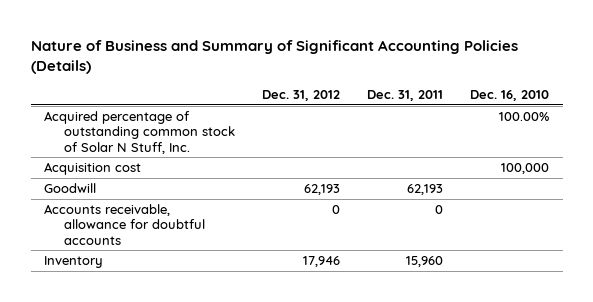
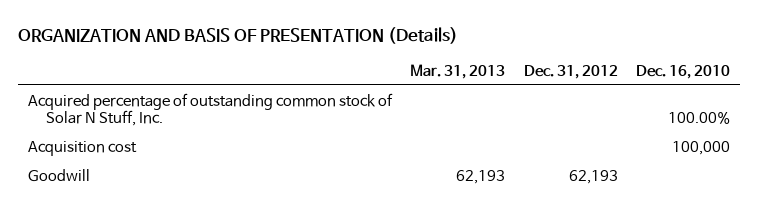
[30,39,518,75] Nature of Business and Summary of Significant Accounting Policies (Details) -> [18,27,459,45] ORGANIZATION AND BASIS OF PRESENTATION (Details)
[367,89,444,101] Dec. 31, 2011 -> none
none -> [410,63,506,79] Mar. 31, 2013
[44,203,205,245] Accounts receivable, allowance for doubtful accounts -> none
[44,255,104,268] Inventory -> none

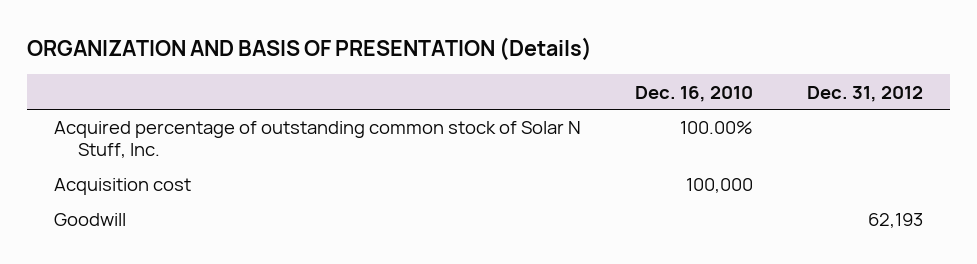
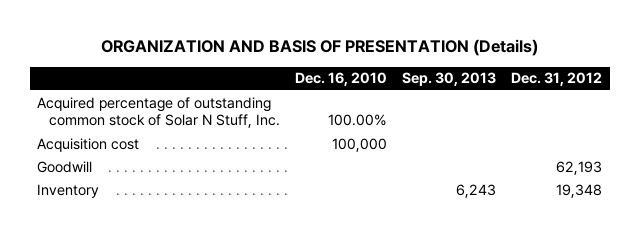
none -> [402,72,497,87] Sep. 30, 2013
none -> [37,183,100,198] Inventory

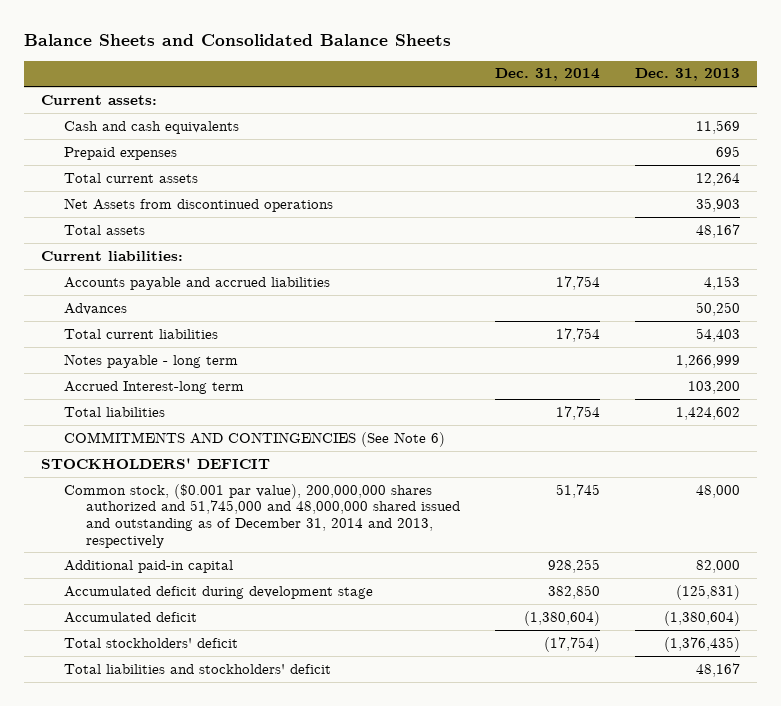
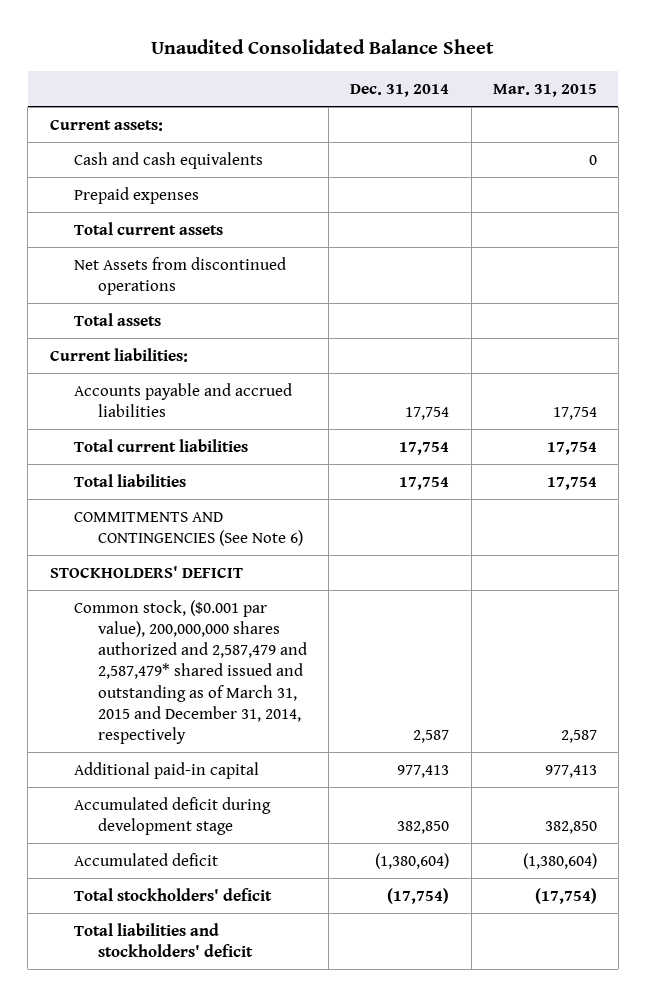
[23,34,451,47] Balance Sheets and Consolidated Balance Sheets -> [151,39,495,55] Unaudited Consolidated Balance Sheet
[634,68,740,82] Dec. 31, 2013 -> none
none -> [492,84,597,98] Mar. 31, 2015
[63,302,127,315] Advances -> none
[63,353,238,368] Notes payable - long term -> none
[63,380,244,394] Accrued Interest-long term -> none
[63,483,461,548] Common stock, ($0.001 par value), 200,000,000 shares authorized and 51,745,000 and 48,000,000 shared issued and outstanding as of December 31, 2014 and 2013, respectively -> [73,599,307,745] Common stock, ($0.001 par value), 200,000,000 shares authorized and 2,587,479 and 2,587,479* shared issued and outstanding as of March 31, 2015 and December 31, 2014, respectively
[556,483,601,498] 51,745 -> [413,730,450,744] 2,587
[548,558,601,573] 928,255 -> [397,764,450,778] 977,413

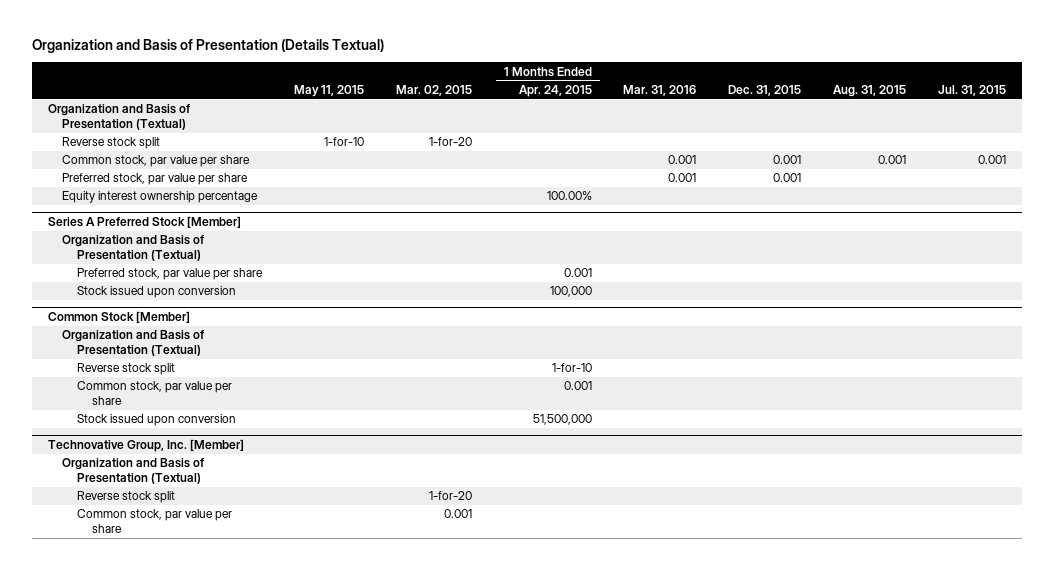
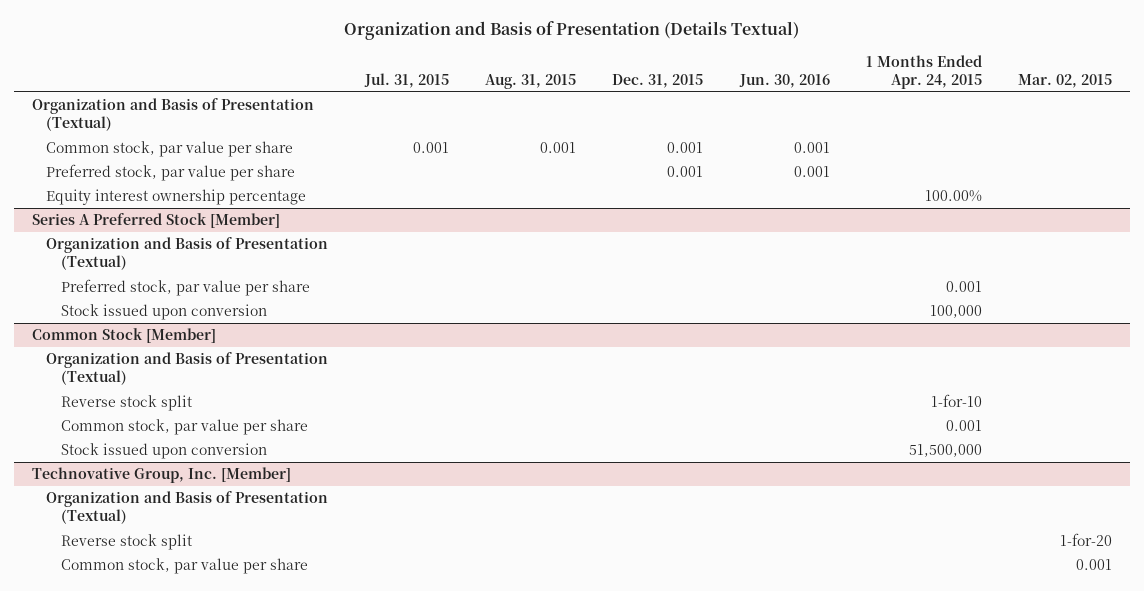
[293,84,364,97] May 11, 2015 -> none
[623,84,697,96] Mar. 31, 2016 -> none
none -> [738,73,830,88] Jun. 30, 2016
[62,137,161,150] Reverse stock split -> none

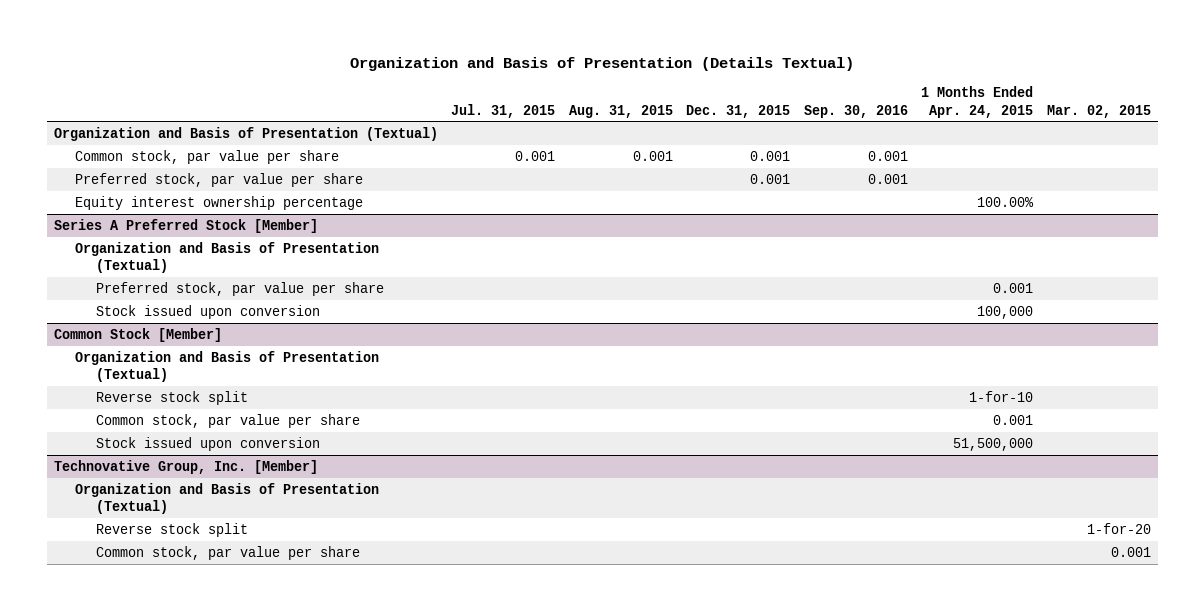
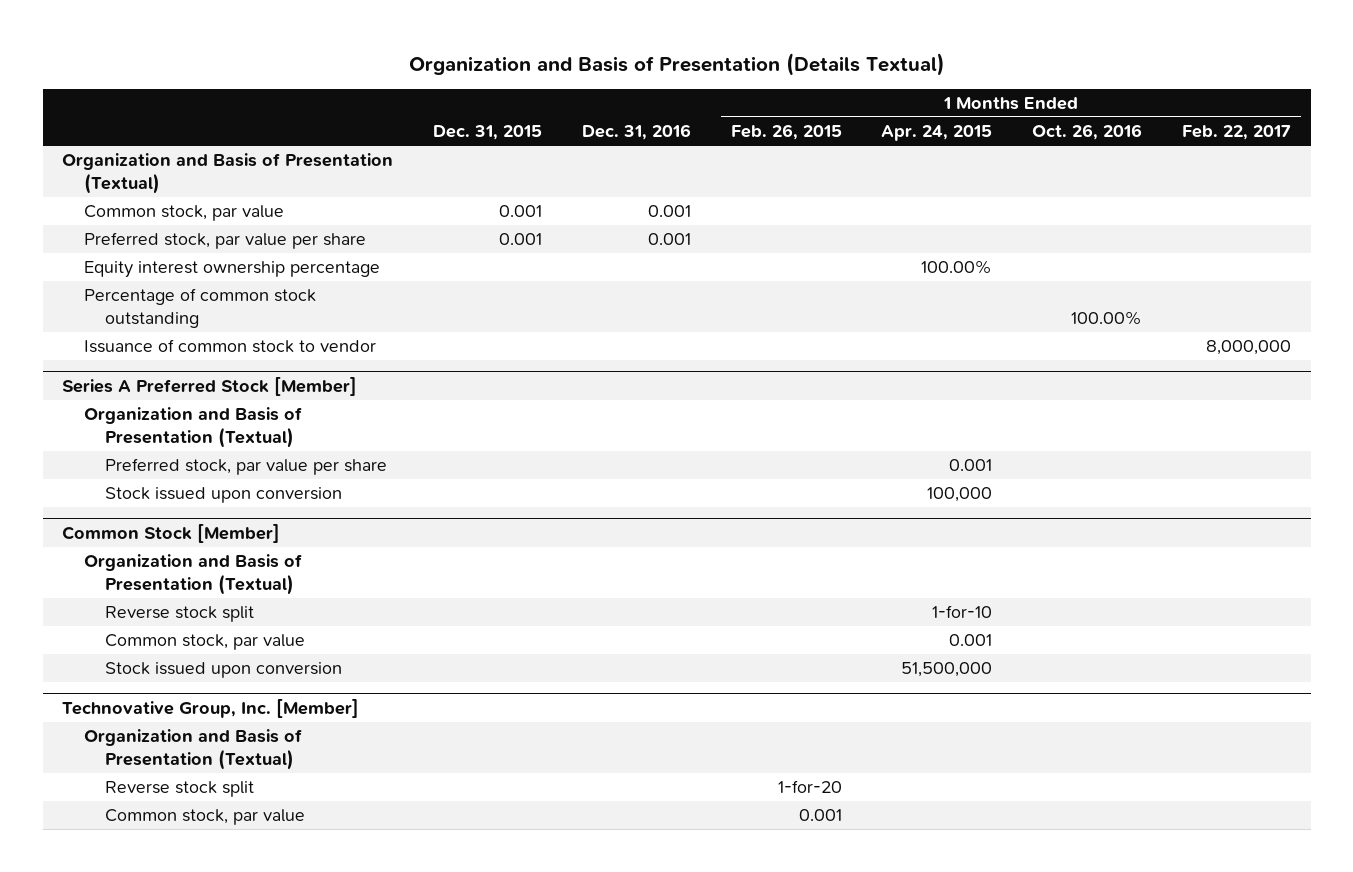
[451,103,556,118] Jul. 31, 2015 -> none
[568,104,673,118] Aug. 31, 2015 -> none
[803,104,908,118] Sep. 30, 2016 -> none
[1046,104,1151,118] Mar. 02, 2015 -> none
none -> [581,124,691,141] Dec. 31, 2016
none -> [730,124,842,141] Feb. 26, 2015
none -> [1031,124,1142,141] Oct. 26, 2016
none -> [1181,125,1291,141] Feb. 22, 2017
[74,149,339,164] Common stock, par value per share -> [83,205,284,222] Common stock, par value
none -> [83,288,316,329] Percentage of common stock outstanding
none -> [83,339,376,354] Issuance of common stock to vendor
[95,413,360,428] Common stock, par value per share -> [105,634,306,651] Common stock, par value
[95,545,360,560] Common stock, par value per share -> [105,809,306,826] Common stock, par value

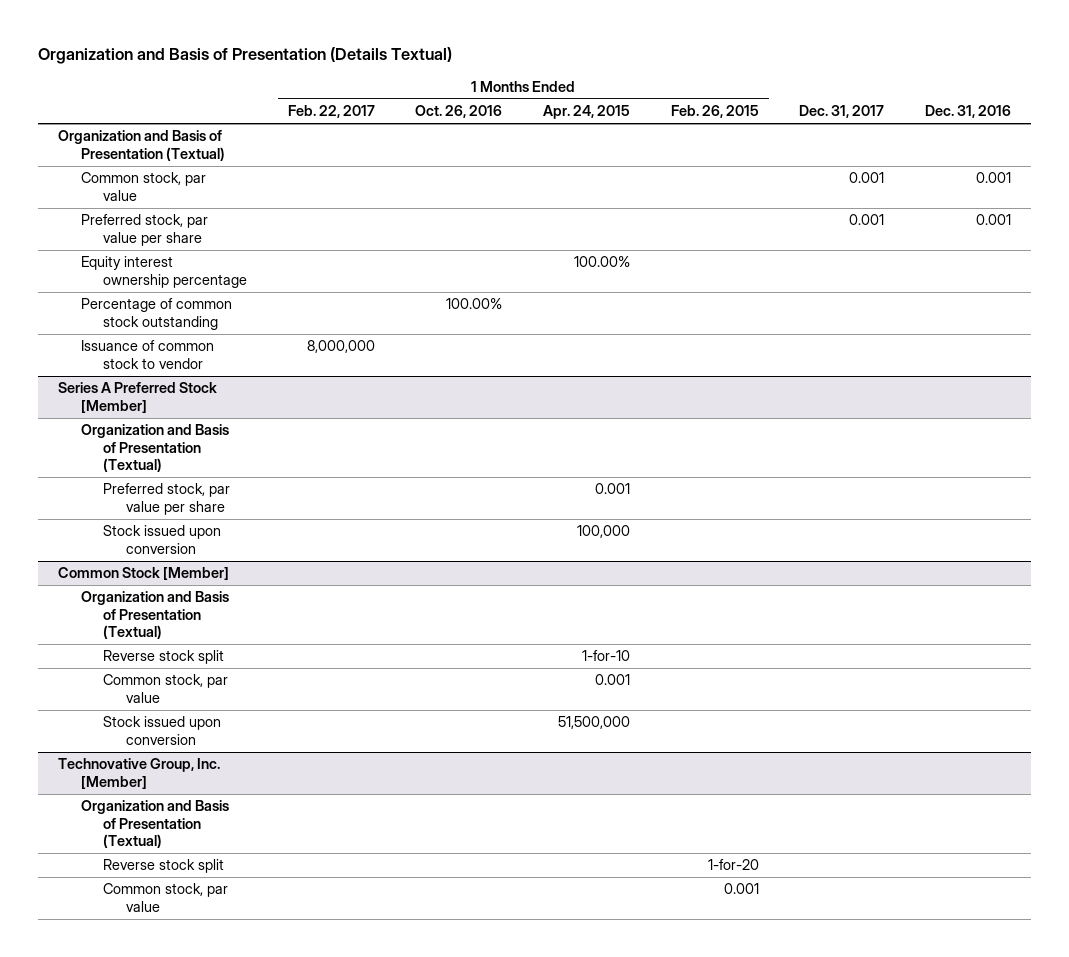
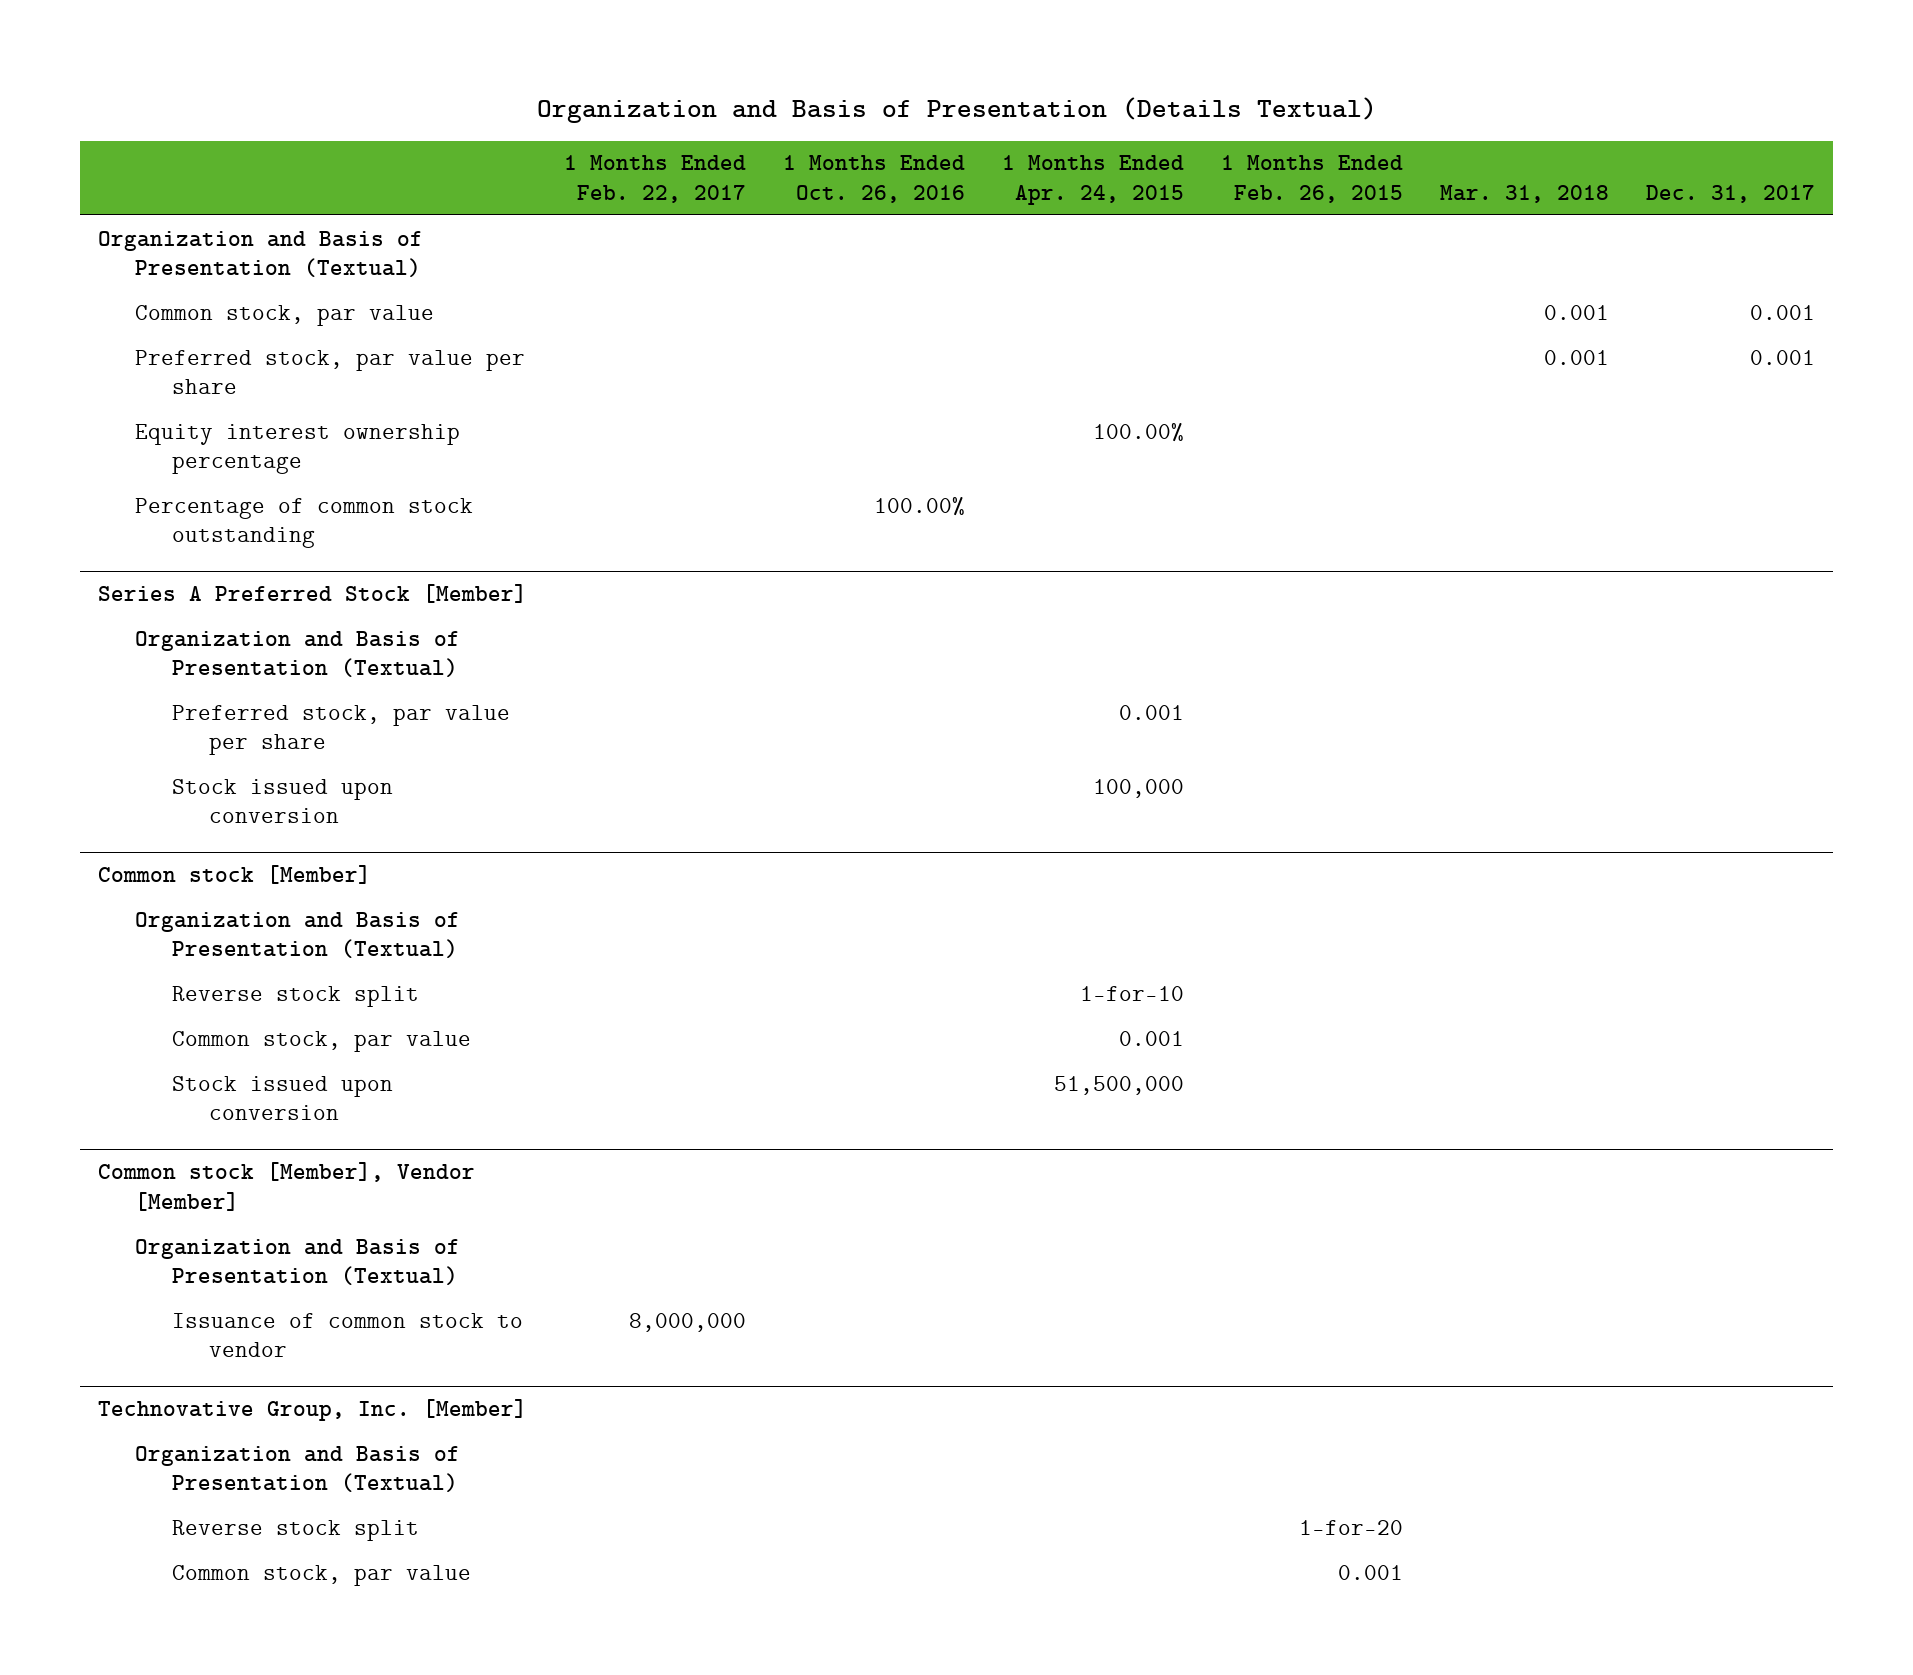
[924,105,1011,119] Dec. 31, 2016 -> none
none -> [1439,184,1609,203] Mar. 31, 2018
[80,340,214,369] Issuance of common stock to vendor -> none
[57,567,229,581] Common Stock [Member] -> [98,865,372,885] Common stock [Member]
none -> [98,1162,476,1211] Common stock [Member], Vendor [Member]
none -> [135,1238,461,1286] Organization and Basis of Presentation (Textual)
none -> [172,1312,524,1358] Issuance of common stock to vendor

